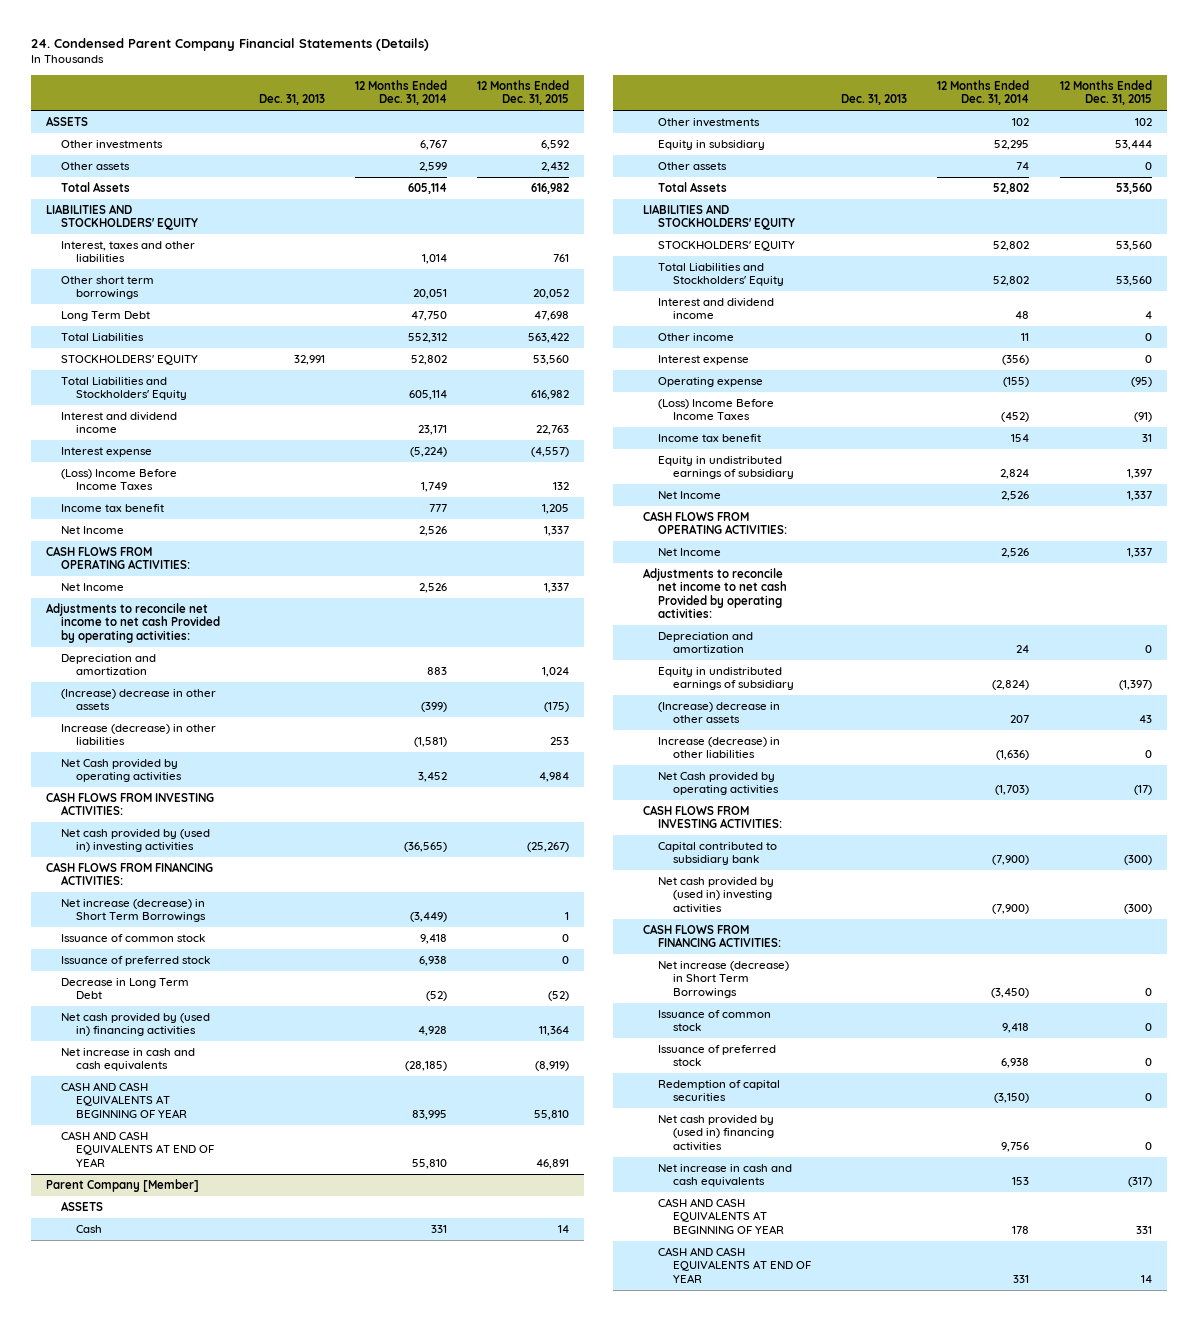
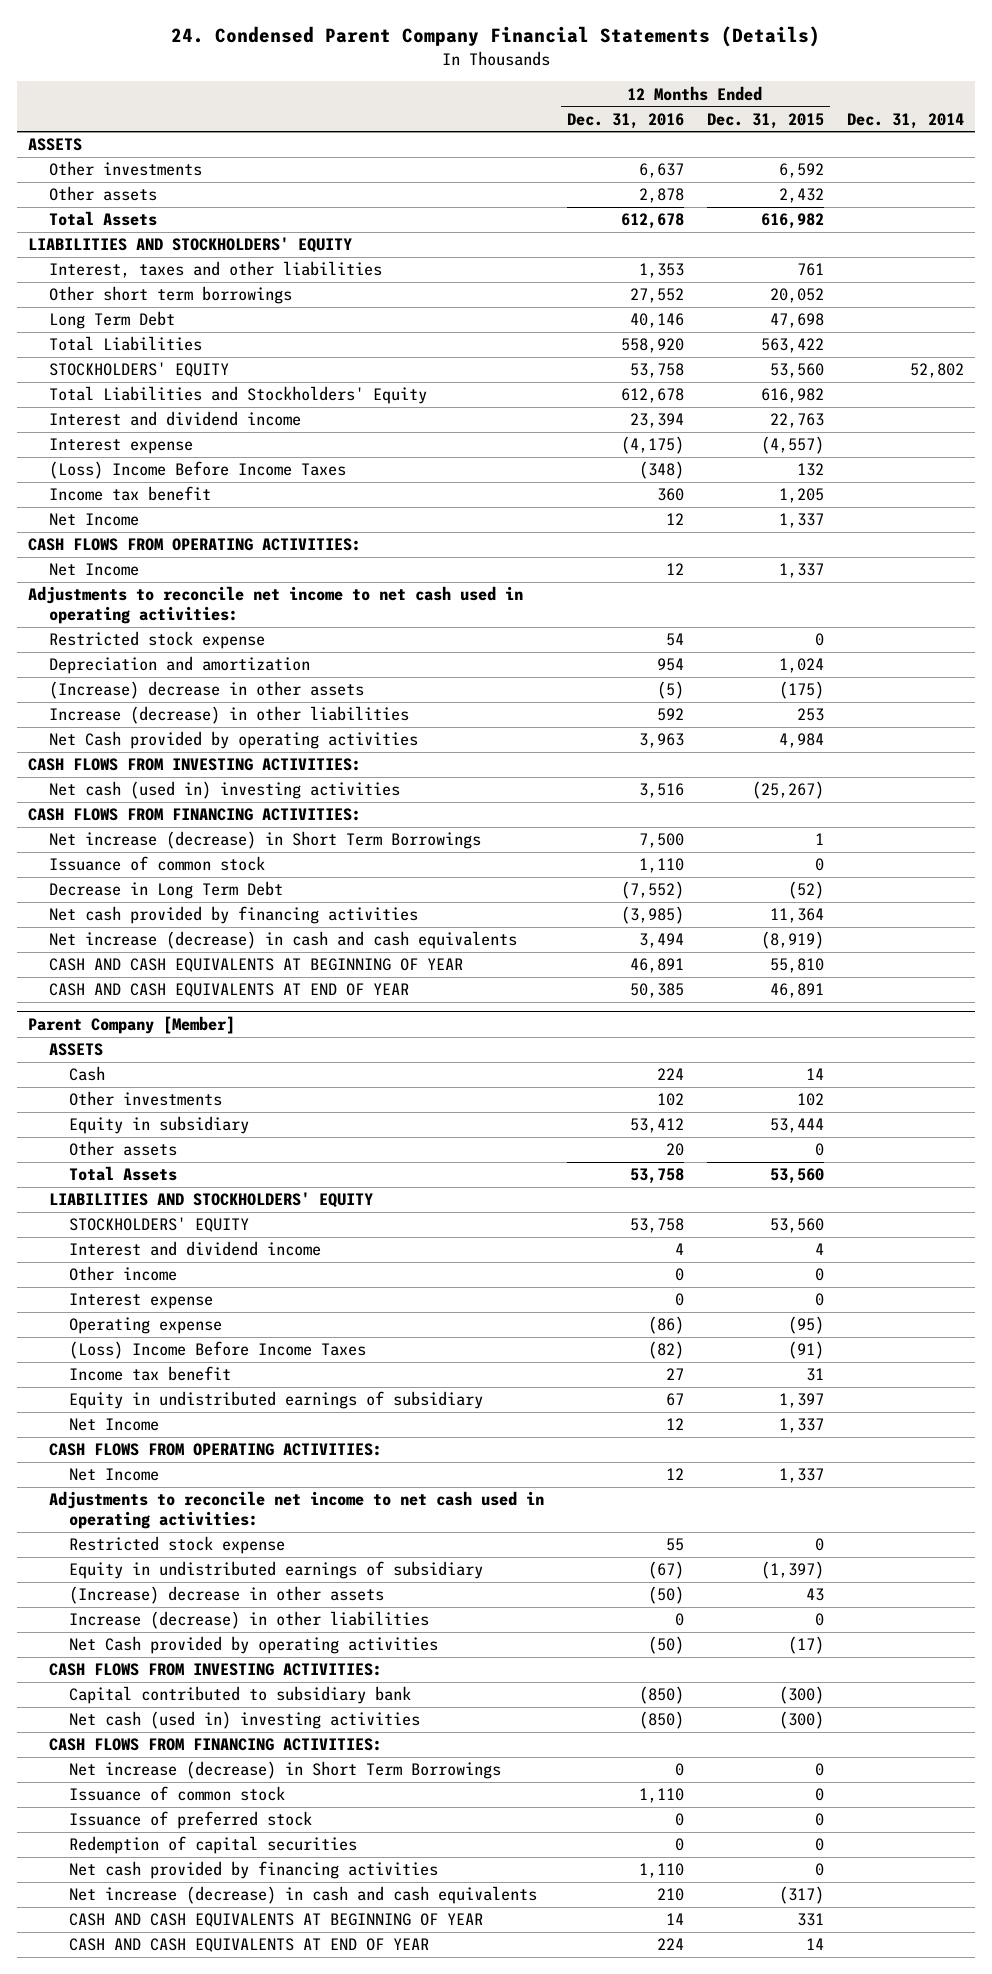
[259,94,326,106] Dec. 31, 2013 -> none
[355,79,448,106] 12 Months Ended Dec. 31, 2014 -> none
none -> [566,112,684,129] Dec. 31, 2016
none -> [846,112,964,129] Dec. 31, 2014
[45,603,220,643] Adjustments to reconcile net income to net cash Provided by operating activities: -> [28,586,524,624] Adjustments to reconcile net income to net cash used in operating activities:
none -> [48,631,265,650] Restricted stock expense
[60,829,210,853] Net cash provided by (used in) investing activities -> [48,781,400,800] Net cash (used in) investing activities
[60,956,210,967] Issuance of preferred stock -> none
[60,1013,210,1037] Net cash provided by (used in) financing activities -> [48,906,418,925] Net cash provided by financing activities
[60,1048,195,1072] Net increase in cash and cash equivalents -> [48,931,517,950] Net increase (decrease) in cash and cash equivalents
[657,263,784,287] Total Liabilities and Stockholders' Equity -> none
[657,632,753,654] Depreciation and amortization -> none
[642,568,787,618] Adjustments to reconcile net income to net cash Provided by operating activities: -> [48,1491,544,1529] Adjustments to reconcile net income to net cash used in operating activities:
none -> [68,1536,285,1555] Restricted stock expense
[657,877,774,913] Net cash provided by (used in) investing activities -> [68,1711,420,1730] Net cash (used in) investing activities
[657,1115,774,1151] Net cash provided by (used in) financing activities -> [68,1861,438,1880] Net cash provided by financing activities
[657,1164,792,1188] Net increase in cash and cash equivalents -> [68,1886,537,1905] Net increase (decrease) in cash and cash equivalents

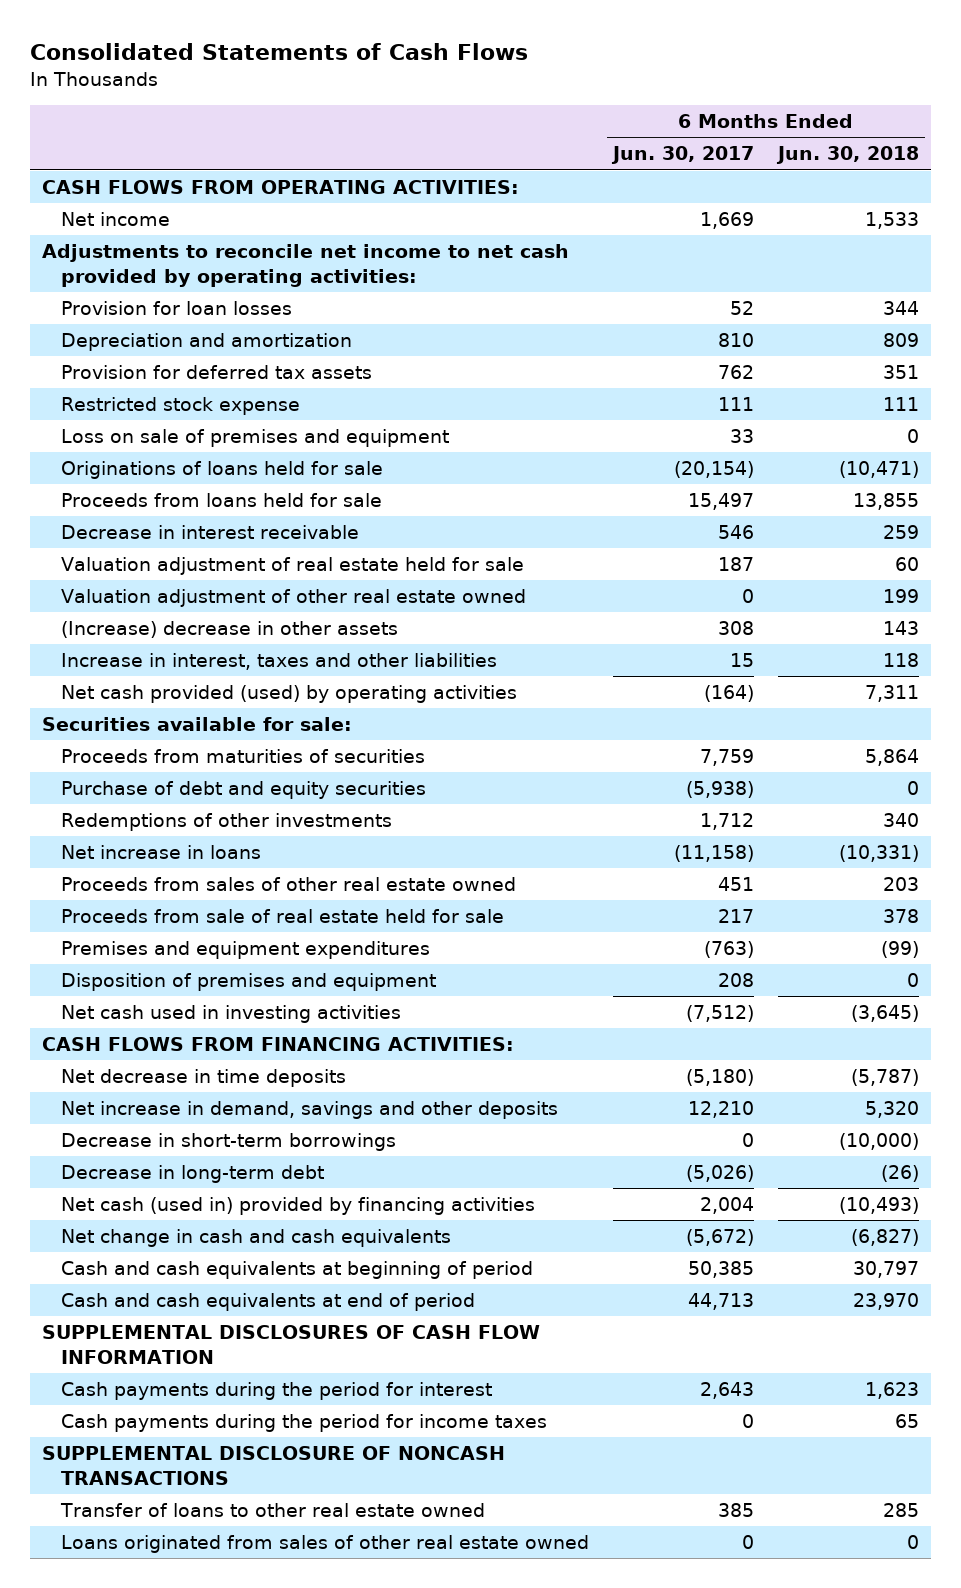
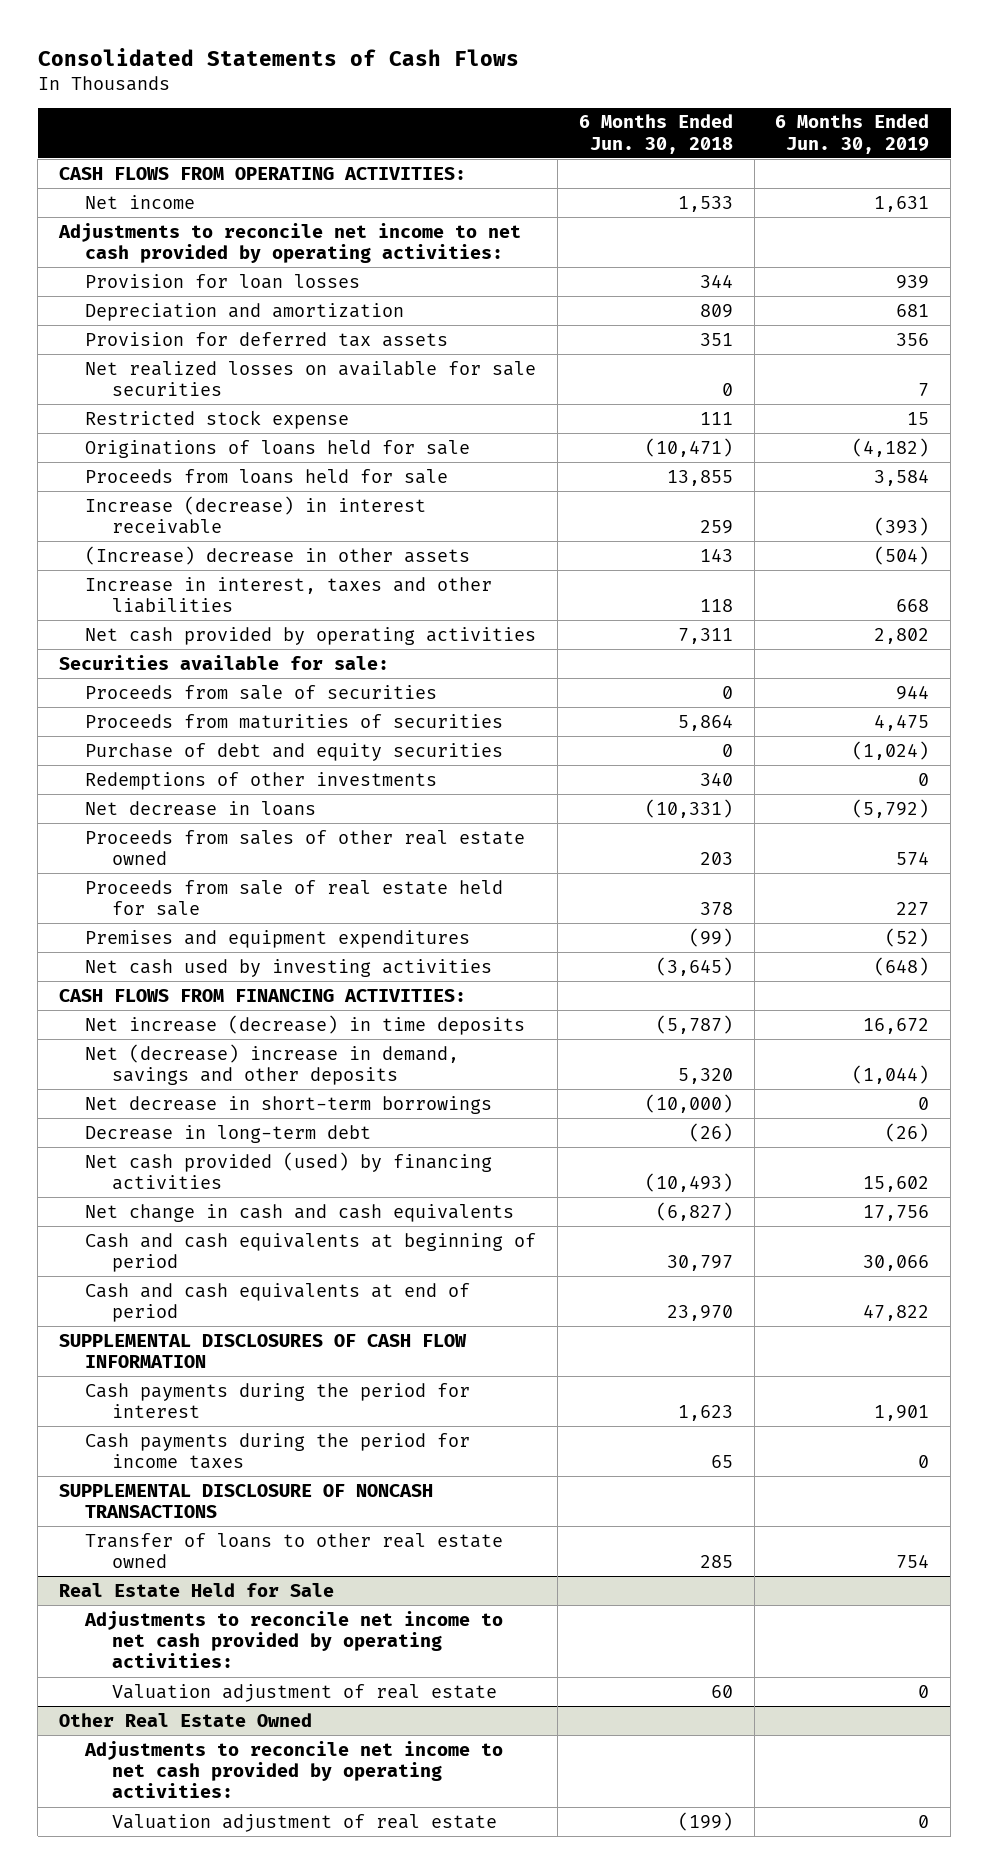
[611,146,755,165] Jun. 30, 2017 -> none
none -> [775,114,930,154] 6 Months Ended Jun. 30, 2019
none -> [85,360,537,397] Net realized losses on available for sale securities
[61,429,450,448] Loss on sale of premises and equipment -> none
[61,557,525,576] Valuation adjustment of real estate held for sale -> none
[61,589,527,608] Valuation adjustment of other real estate owned -> none
[61,525,360,540] Decrease in interest receivable -> [85,495,427,535] Increase (decrease) in interest receivable
[61,685,518,704] Net cash provided (used) by operating activities -> [85,626,537,645] Net cash provided by operating activities
none -> [85,684,438,700] Proceeds from sale of securities
[61,845,262,860] Net increase in loans -> [85,800,317,816] Net decrease in loans
[61,973,437,992] Disposition of premises and equipment -> none
[61,1005,402,1024] Net cash used in investing activities -> [85,958,493,977] Net cash used by investing activities
[61,1069,347,1088] Net decrease in time deposits -> [85,1014,526,1035] Net increase (decrease) in time deposits
[61,1101,559,1120] Net increase in demand, savings and other deposits -> [85,1043,460,1086] Net (decrease) increase in demand, savings and other deposits
[61,1133,397,1152] Decrease in short-term borrowings -> [85,1095,493,1114] Net decrease in short-term borrowings
[61,1197,536,1216] Net cash (used in) provided by financing activities -> [85,1151,493,1191] Net cash provided (used) by financing activities
[61,1535,590,1554] Loans originated from sales of other real estate owned -> none
none -> [59,1582,335,1597] Real Estate Held for Sale
none -> [84,1610,504,1669] Adjustments to reconcile net income to net cash provided by operating activities:
none -> [111,1683,497,1702] Valuation adjustment of real estate
none -> [59,1712,313,1727] Other Real Estate Owned
none -> [84,1740,504,1799] Adjustments to reconcile net income to net cash provided by operating activities:
none -> [111,1813,497,1832] Valuation adjustment of real estate

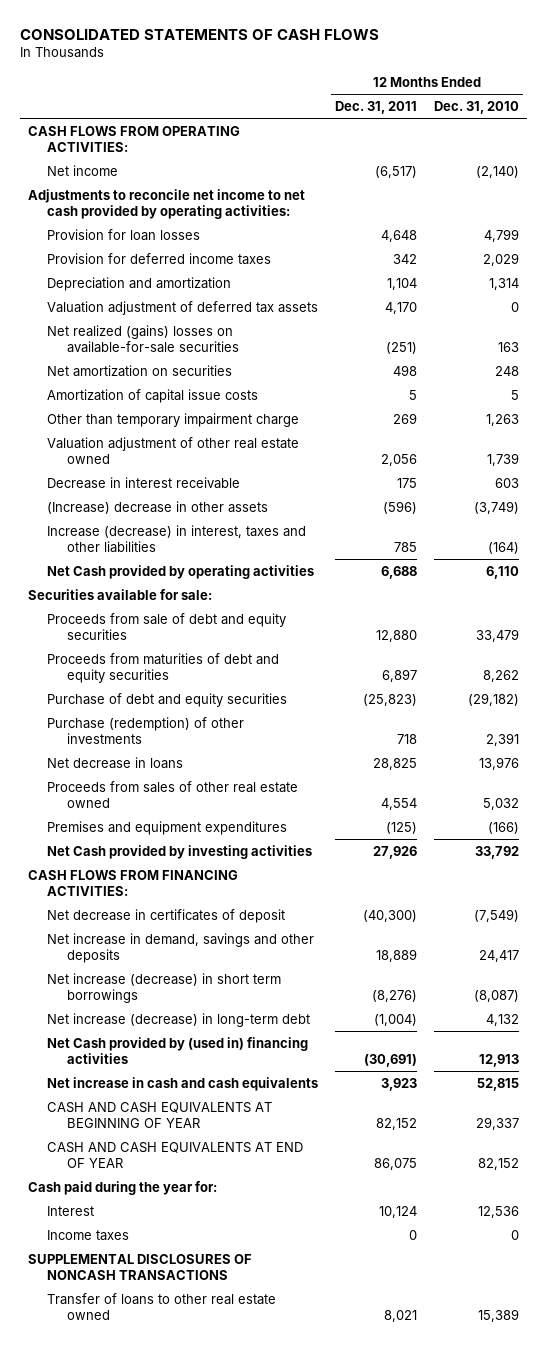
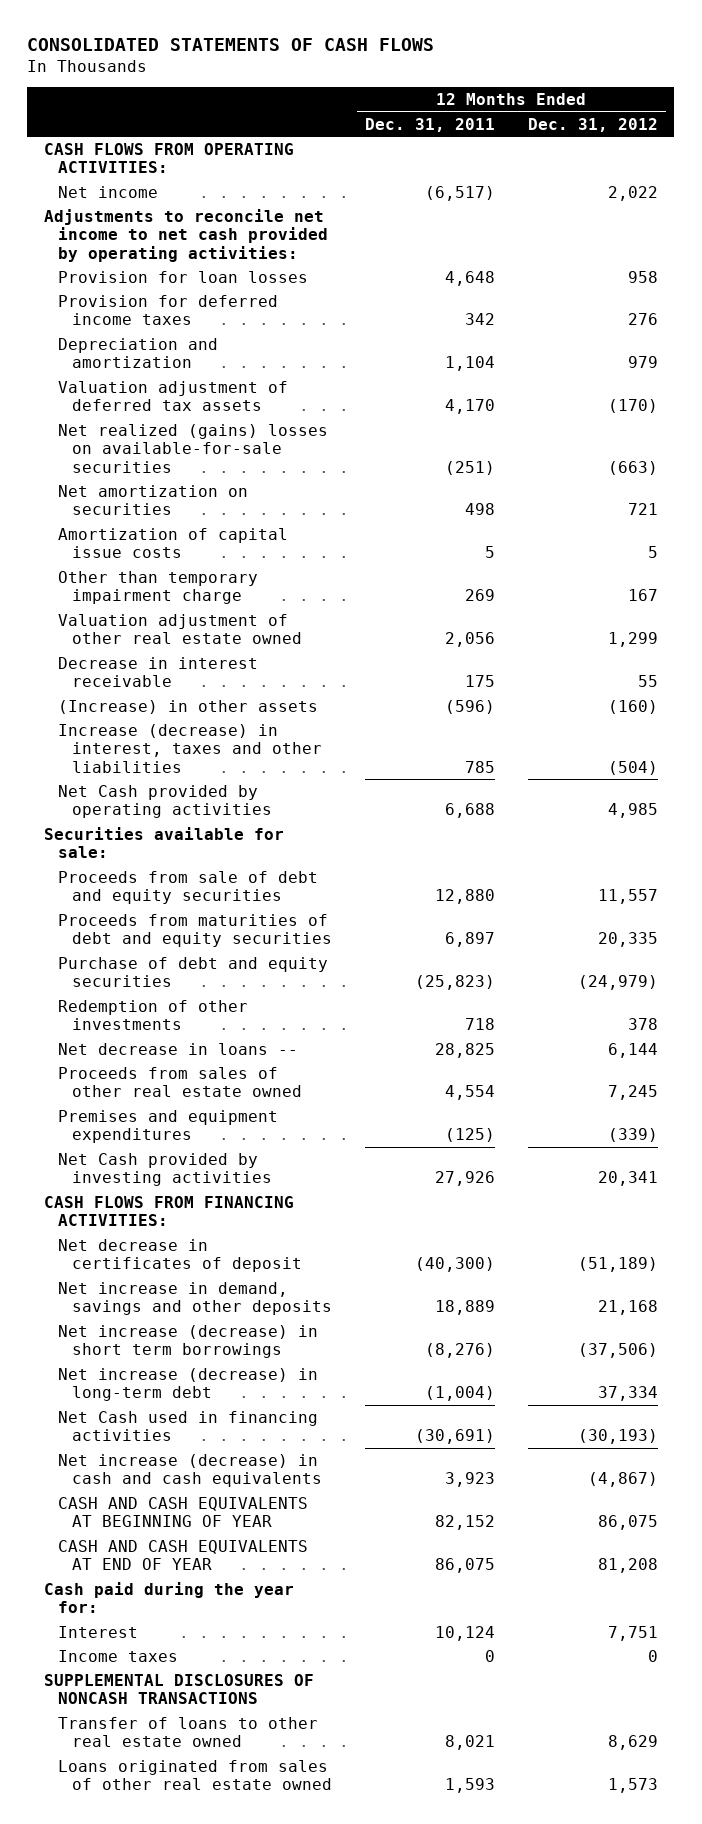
[433,100,519,114] Dec. 31, 2010 -> none
none -> [527,117,658,132] Dec. 31, 2012
[47,500,269,514] (Increase) decrease in other assets -> [58,699,319,714] (Increase) in other assets
[47,716,245,744] Purchase (redemption) of other investments -> [58,999,249,1031] Redemption of other investments
[47,756,184,769] Net decrease in loans -> [58,1042,299,1055] Net decrease in loans --
[47,1036,309,1064] Net Cash provided by (used in) financing activities -> [58,1410,319,1442] Net Cash used in financing activities
[47,1076,319,1091] Net increase in cash and cash equivalents -> [58,1453,323,1488] Net increase (decrease) in cash and cash equivalents
none -> [58,1759,333,1791] Loans originated from sales of other real estate owned

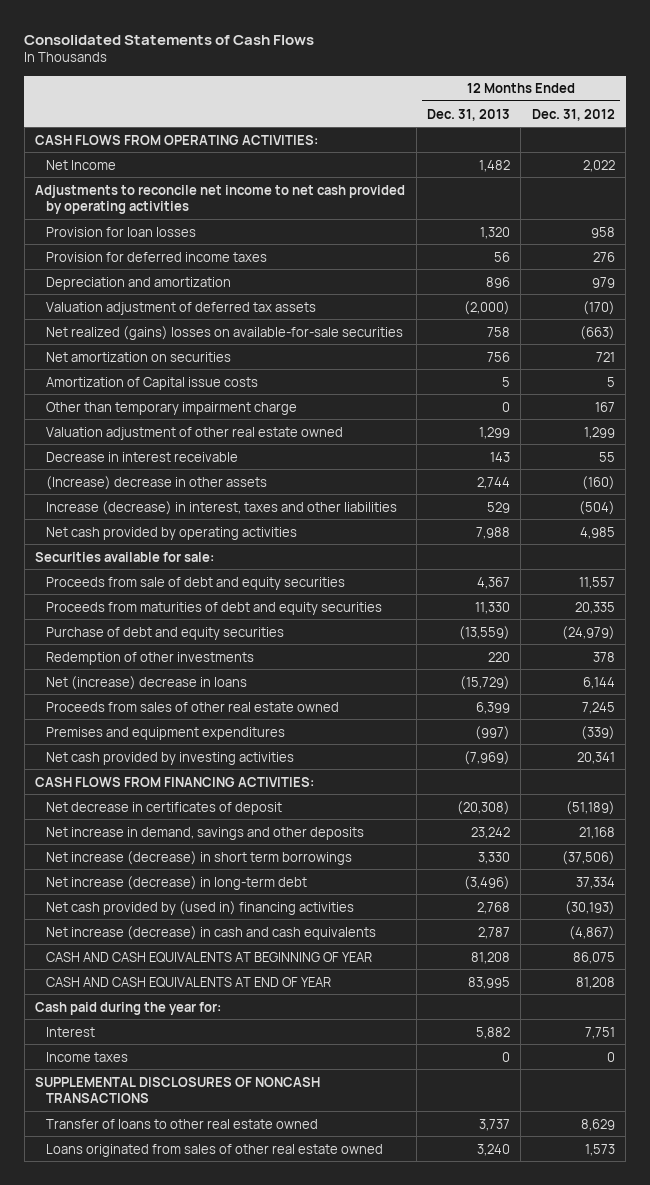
[27,38,435,52] CONSOLIDATED STATEMENTS OF CASH FLOWS -> [24,34,315,45] Consolidated Statements of Cash Flows
[365,117,496,132] Dec. 31, 2011 -> none
none -> [427,108,511,121] Dec. 31, 2013
[58,185,159,198] Net income -> [45,159,116,170] Net Income
[43,208,329,262] Adjustments to reconcile net income to net cash provided by operating activities: -> [35,184,406,214] Adjustments to reconcile net income to net cash provided by operating activities
[58,527,289,559] Amortization of capital issue costs -> [45,376,258,390] Amortization of Capital issue costs
[58,699,319,714] (Increase) in other assets -> [45,475,267,490] (Increase) decrease in other assets
[58,784,273,819] Net Cash provided by operating activities -> [45,526,297,540] Net cash provided by operating activities
[58,1042,299,1055] Net decrease in loans -- -> [45,675,247,690] Net (increase) decrease in loans
[58,1152,273,1187] Net Cash provided by investing activities -> [45,751,294,765] Net cash provided by investing activities
[58,1410,319,1442] Net Cash used in financing activities -> [45,900,354,915] Net cash provided by (used in) financing activities

